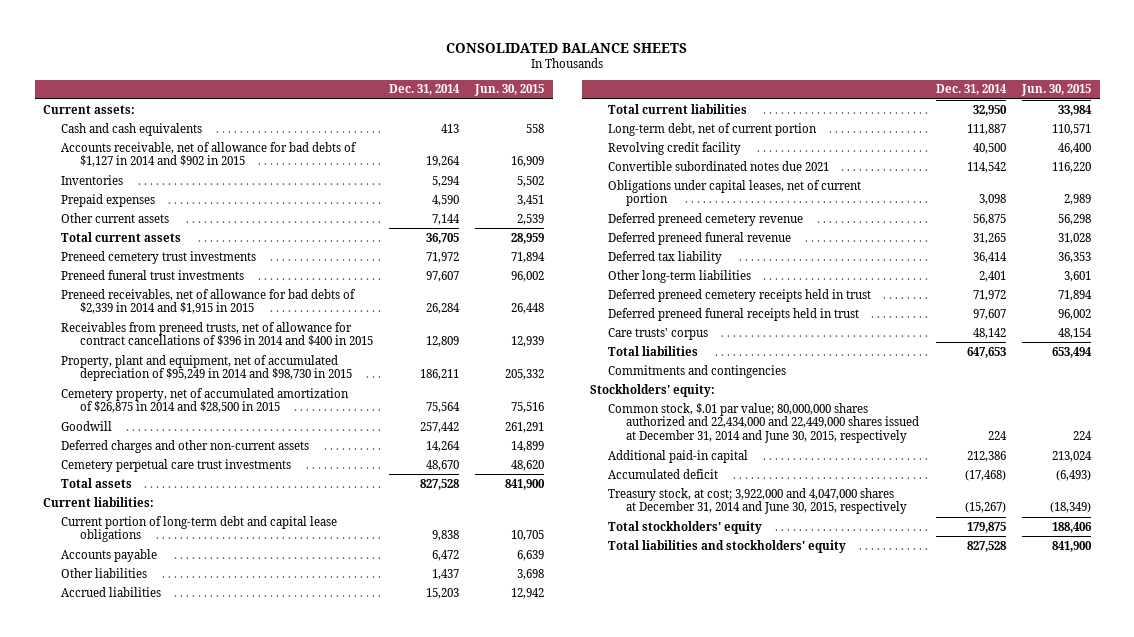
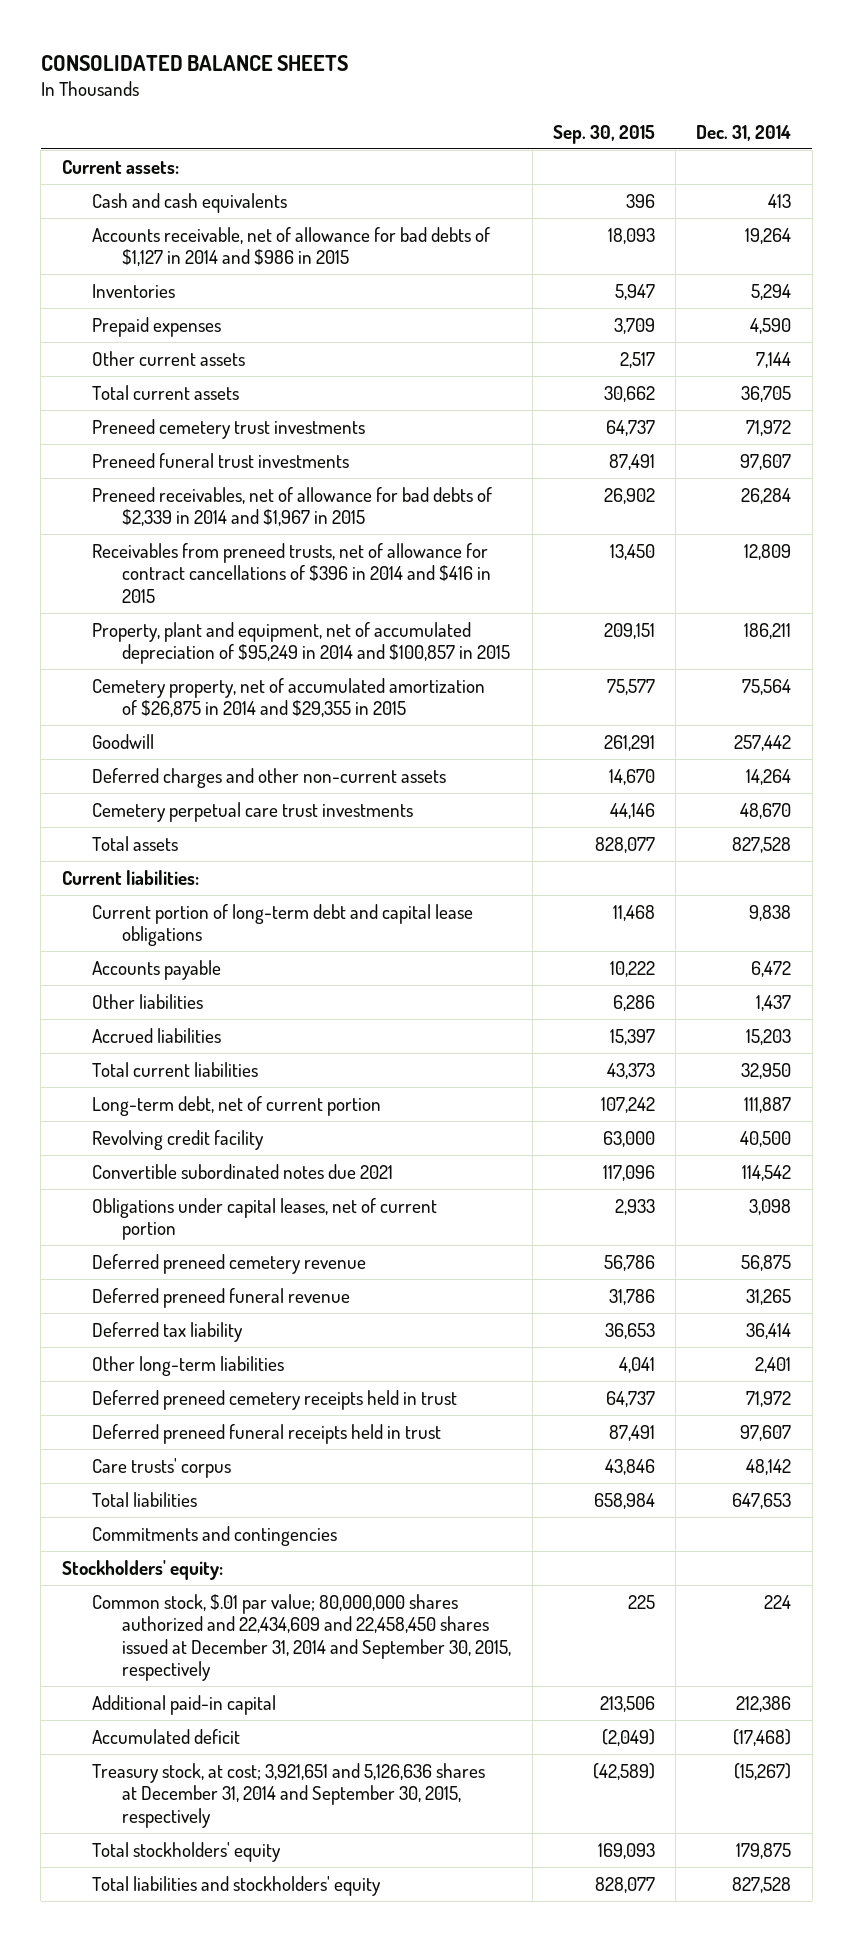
[474,84,545,97] Jun. 30, 2015 -> none
none -> [552,125,655,145] Sep. 30, 2015
[61,141,358,168] Accounts receivable, net of allowance for bad debts of $1,127 in 2014 and $902 in 2015 -> [92,226,491,267] Accounts receivable, net of allowance for bad debts of $1,127 in 2014 and $986 in 2015
[61,288,357,315] Preneed receivables, net of allowance for bad debts of $2,339 in 2014 and $1,915 in 2015 -> [92,486,493,527] Preneed receivables, net of allowance for bad debts of $2,339 in 2014 and $1,967 in 2015
[61,321,373,347] Receivables from preneed trusts, net of allowance for contract cancellations of $396 in 2014 and $400 in 2015 -> [92,542,492,603] Receivables from preneed trusts, net of allowance for contract cancellations of $396 in 2014 and $416 in 2015
[61,354,352,382] Property, plant and equipment, net of accumulated depreciation of $95,249 in 2014 and $98,730 in 2015 -> [92,621,511,665] Property, plant and equipment, net of accumulated depreciation of $95,249 in 2014 and $100,857 in 2015
[61,387,350,414] Cemetery property, net of accumulated amortization of $26,875 in 2014 and $28,500 in 2015 -> [92,677,486,718] Cemetery property, net of accumulated amortization of $26,875 in 2014 and $29,355 in 2015
[608,402,920,444] Common stock, $.01 par value; 80,000,000 shares authorized and 22,434,000 and 22,449,000 shares issued at December 31, 2014 and June 30, 2015, respectively -> [92,1593,512,1682] Common stock, $.01 par value; 80,000,000 shares authorized and 22,434,609 and 22,458,450 shares issued at December 31, 2014 and September 30, 2015, respectively
[608,487,908,515] Treasury stock, at cost; 3,922,000 and 4,047,000 shares at December 31, 2014 and June 30, 2015, respectively -> [92,1762,486,1828] Treasury stock, at cost; 3,921,651 and 5,126,636 shares at December 31, 2014 and September 30, 2015, respectively

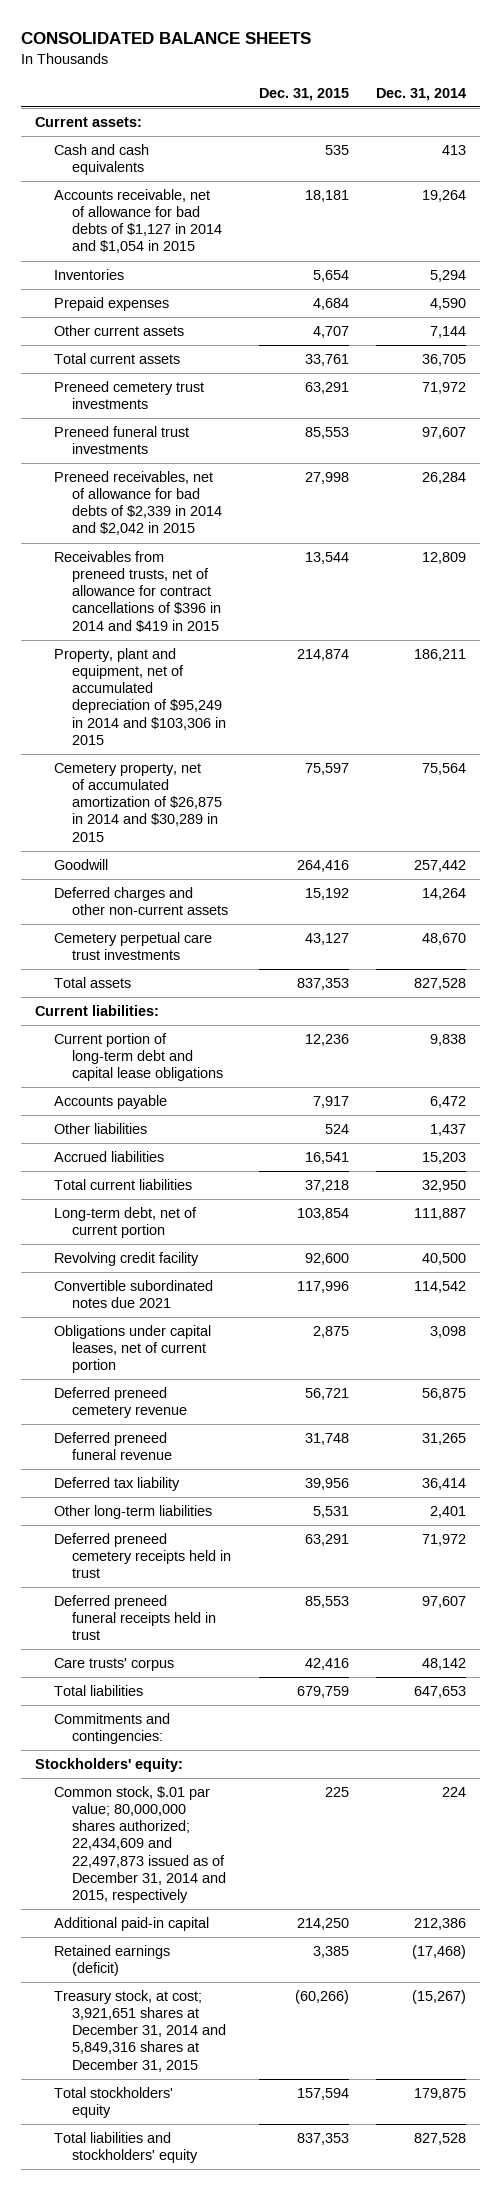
[552,125,655,145] Sep. 30, 2015 -> none
none -> [258,87,349,101] Dec. 31, 2015
[92,226,491,267] Accounts receivable, net of allowance for bad debts of $1,127 in 2014 and $986 in 2015 -> [53,189,223,254] Accounts receivable, net of allowance for bad debts of $1,127 in 2014 and $1,054 in 2015
[92,486,493,527] Preneed receivables, net of allowance for bad debts of $2,339 in 2014 and $1,967 in 2015 -> [53,471,223,536] Preneed receivables, net of allowance for bad debts of $2,339 in 2014 and $2,042 in 2015
[92,542,492,603] Receivables from preneed trusts, net of allowance for contract cancellations of $396 in 2014 and $416 in 2015 -> [53,551,222,632] Receivables from preneed trusts, net of allowance for contract cancellations of $396 in 2014 and $419 in 2015
[92,621,511,665] Property, plant and equipment, net of accumulated depreciation of $95,249 in 2014 and $100,857 in 2015 -> [53,648,227,745] Property, plant and equipment, net of accumulated depreciation of $95,249 in 2014 and $103,306 in 2015
[92,677,486,718] Cemetery property, net of accumulated amortization of $26,875 in 2014 and $29,355 in 2015 -> [53,763,223,842] Cemetery property, net of accumulated amortization of $26,875 in 2014 and $30,289 in 2015
[92,1525,338,1546] Commitments and contingencies -> [53,1713,170,1745] Commitments and contingencies:
[92,1593,512,1682] Common stock, $.01 par value; 80,000,000 shares authorized and 22,434,609 and 22,458,450 shares issued at December 31, 2014 and September 30, 2015, respectively -> [53,1786,227,1903] Common stock, $.01 par value; 80,000,000 shares authorized; 22,434,609 and 22,497,873 issued as of December 31, 2014 and 2015, respectively
[92,1728,241,1744] Accumulated deficit -> [53,1945,170,1977] Retained earnings (deficit)
[92,1762,486,1828] Treasury stock, at cost; 3,921,651 and 5,126,636 shares at December 31, 2014 and September 30, 2015, respectively -> [53,1990,227,2072] Treasury stock, at cost; 3,921,651 shares at December 31, 2014 and 5,849,316 shares at December 31, 2015

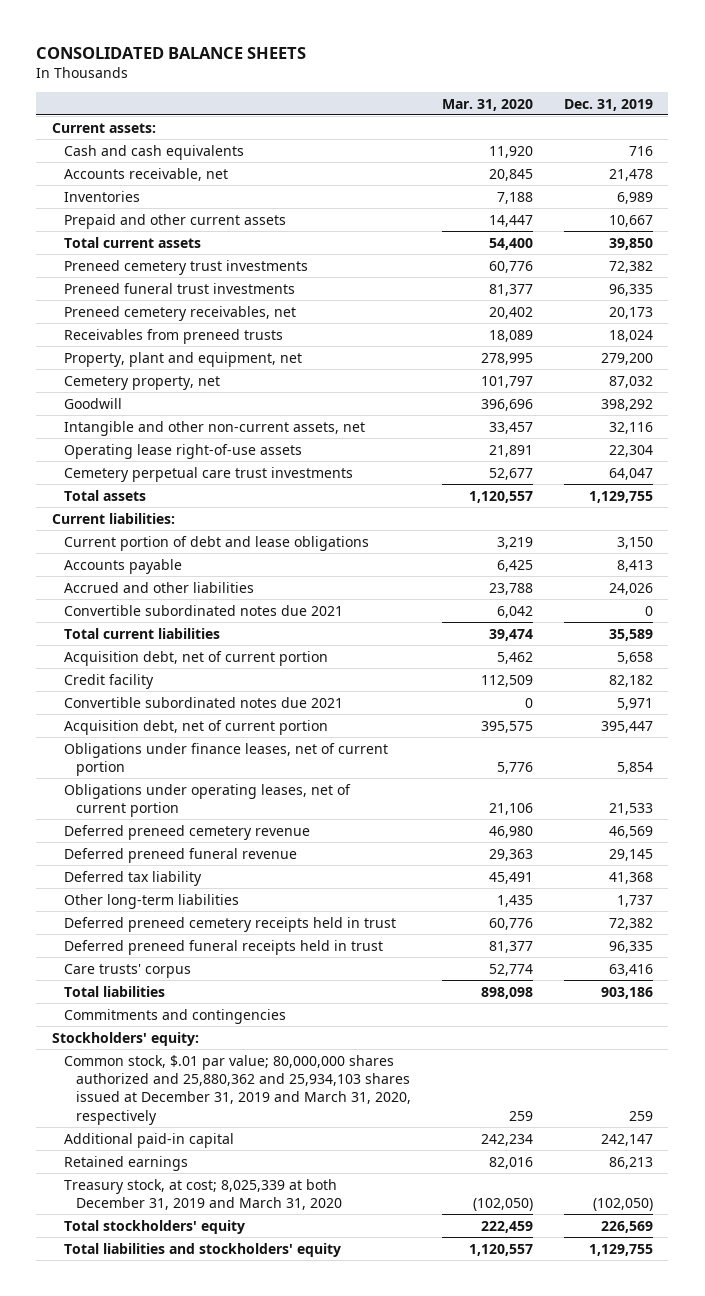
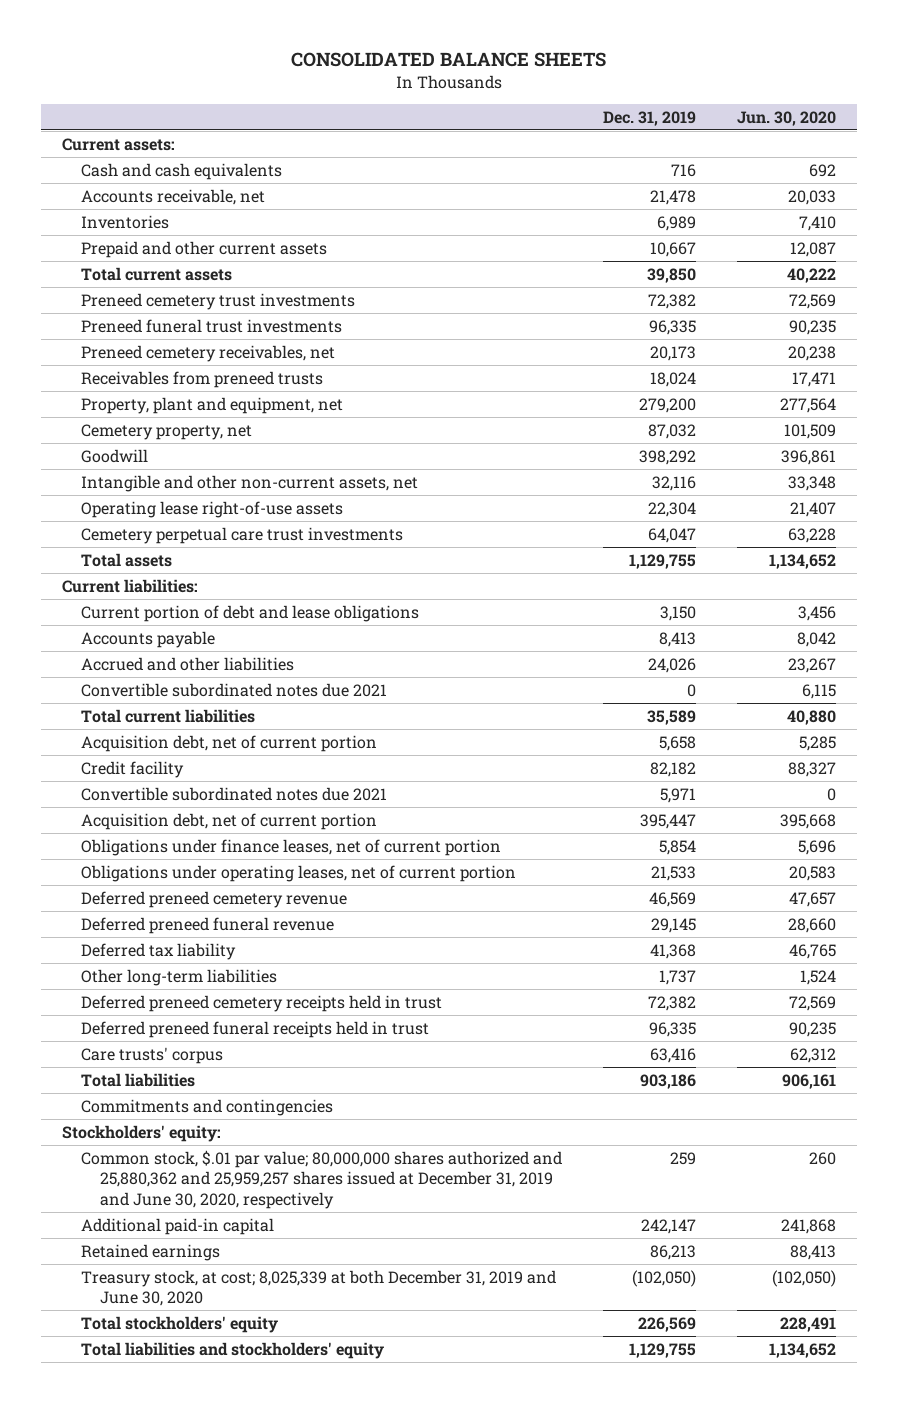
[441,98,533,111] Mar. 31, 2020 -> none
none -> [737,110,837,126] Jun. 30, 2020
[63,1054,411,1125] Common stock, $.01 par value; 80,000,000 shares authorized and 25,880,362 and 25,934,103 shares issued at December 31, 2019 and March 31, 2020, respectively -> [80,1149,562,1209] Common stock, $.01 par value; 80,000,000 shares authorized and 25,880,362 and 25,959,257 shares issued at December 31, 2019 and June 30, 2020, respectively
[63,1178,342,1210] Treasury stock, at cost; 8,025,339 at both December 31, 2019 and March 31, 2020 -> [80,1269,556,1307] Treasury stock, at cost; 8,025,339 at both December 31, 2019 and June 30, 2020

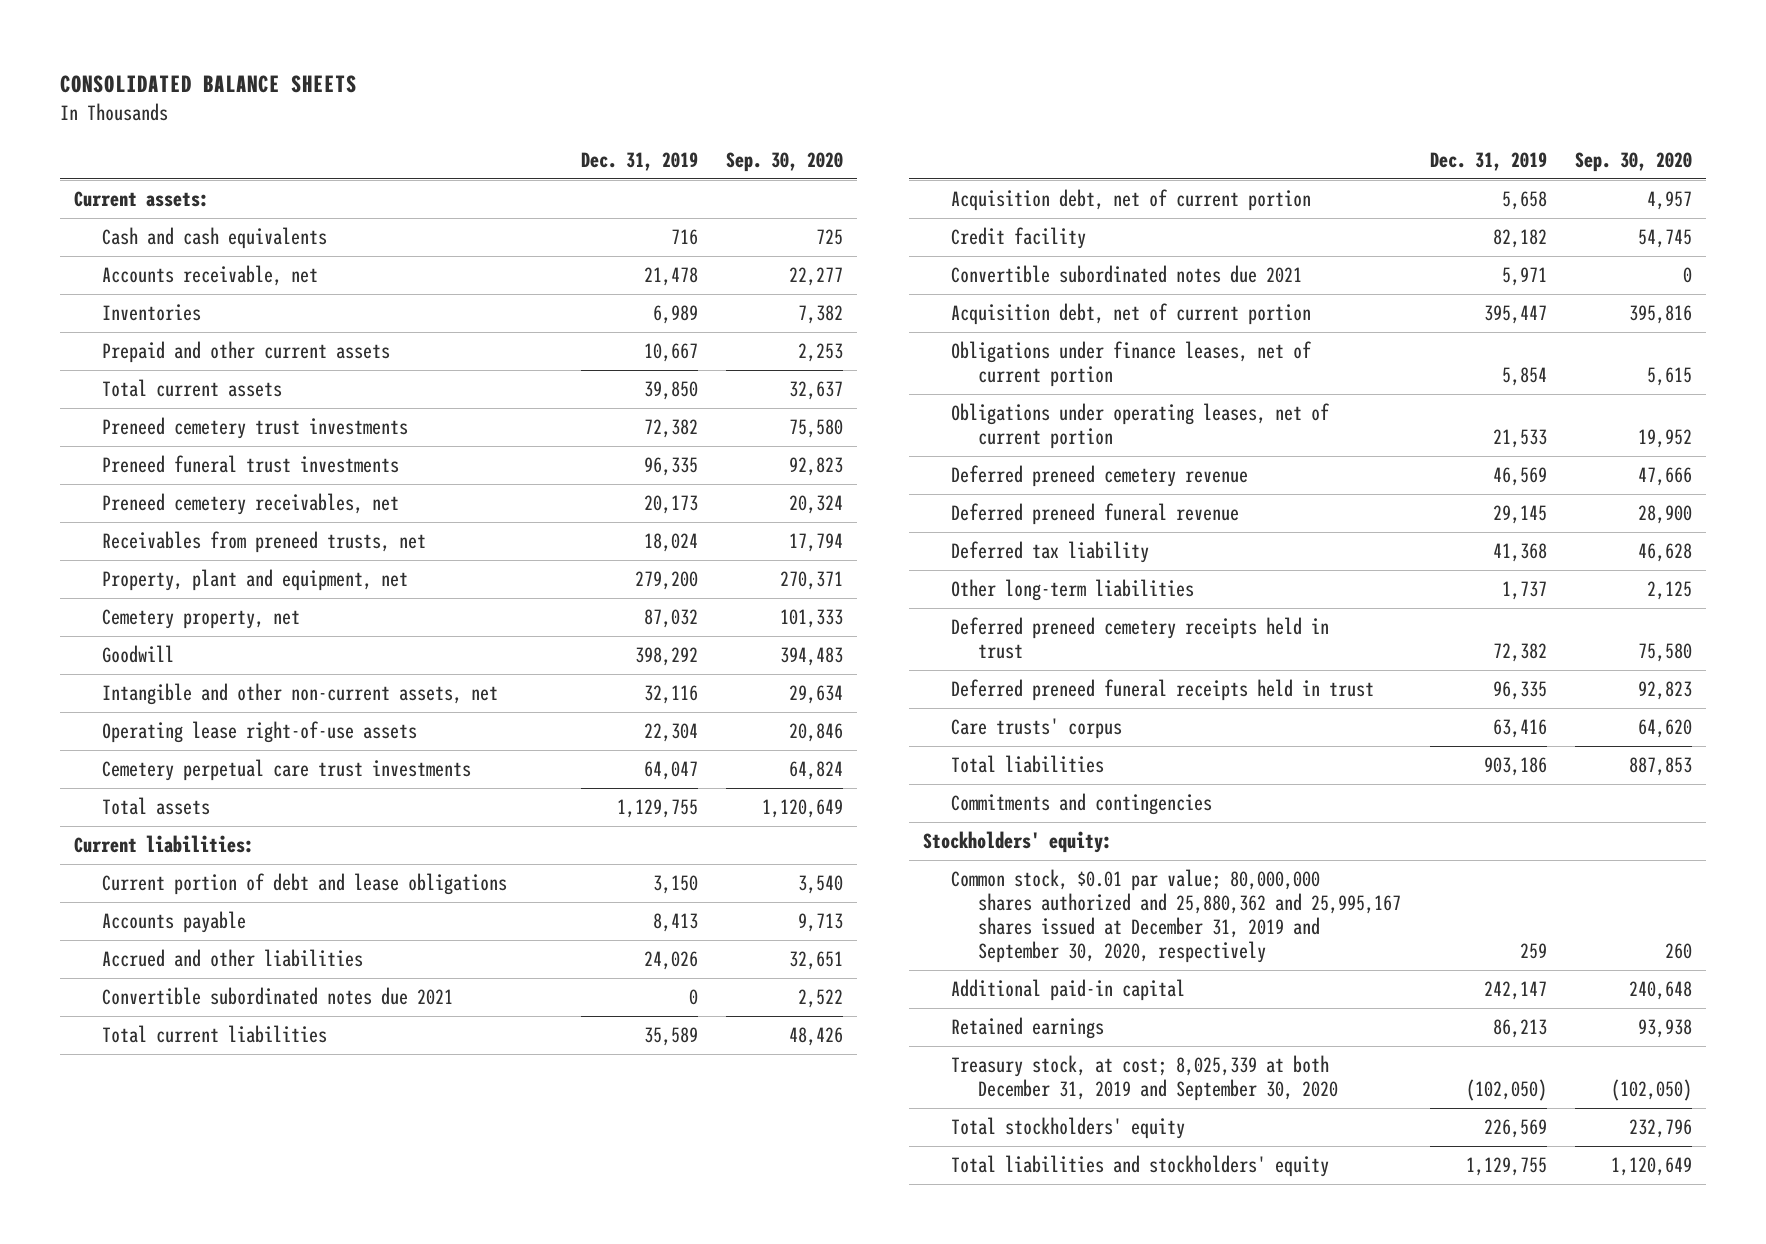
[737,110,837,126] Jun. 30, 2020 -> none
none -> [726,151,844,172] Sep. 30, 2020
[80,370,323,388] Receivables from preneed trusts -> [101,531,426,554] Receivables from preneed trusts, net
[80,1149,562,1209] Common stock, $.01 par value; 80,000,000 shares authorized and 25,880,362 and 25,959,257 shares issued at December 31, 2019 and June 30, 2020, respectively -> [950,869,1402,964] Common stock, $0.01 par value; 80,000,000 shares authorized and 25,880,362 and 25,995,167 shares issued at December 31, 2019 and September 30, 2020, respectively
[80,1269,556,1307] Treasury stock, at cost; 8,025,339 at both December 31, 2019 and June 30, 2020 -> [950,1055,1339,1102] Treasury stock, at cost; 8,025,339 at both December 31, 2019 and September 30, 2020

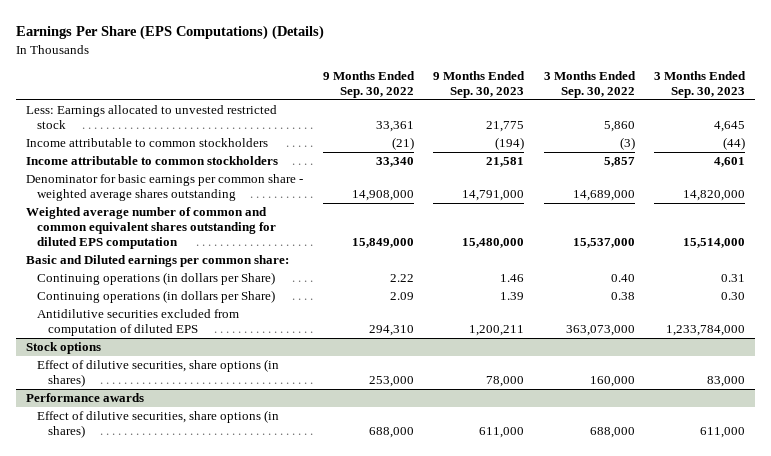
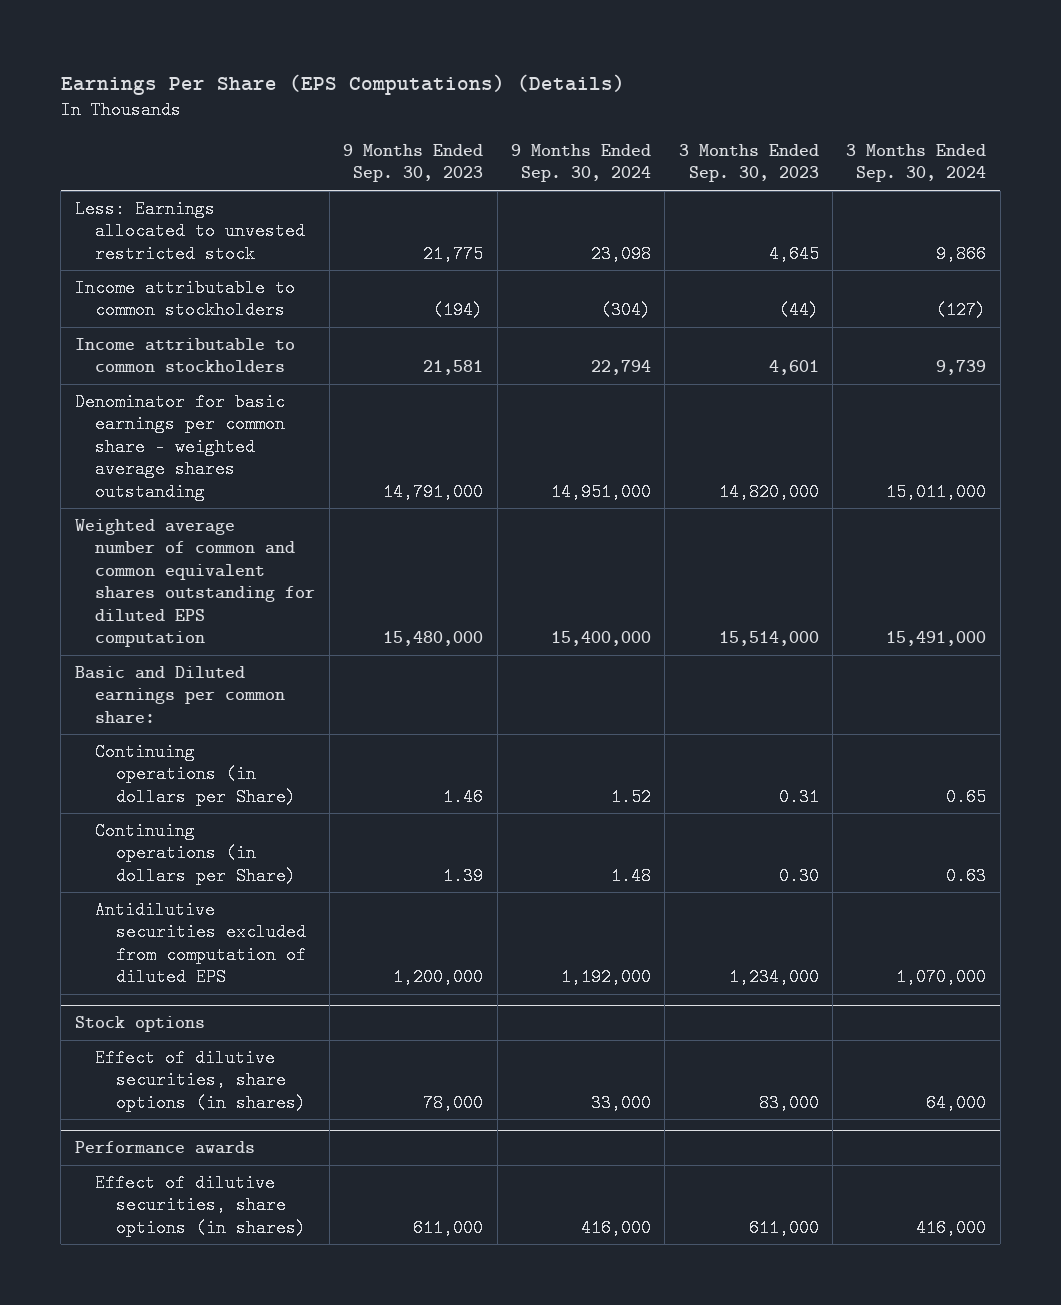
[322,70,415,98] 9 Months Ended Sep. 30, 2022 -> none
[543,70,636,98] 3 Months Ended Sep. 30, 2022 -> none
none -> [510,144,651,183] 9 Months Ended Sep. 30, 2024
none -> [846,144,987,183] 3 Months Ended Sep. 30, 2024
[469,325,525,337] 1,200,211 -> [393,968,484,987] 1,200,000
[666,325,746,337] 1,233,784,000 -> [728,968,819,987] 1,234,000

